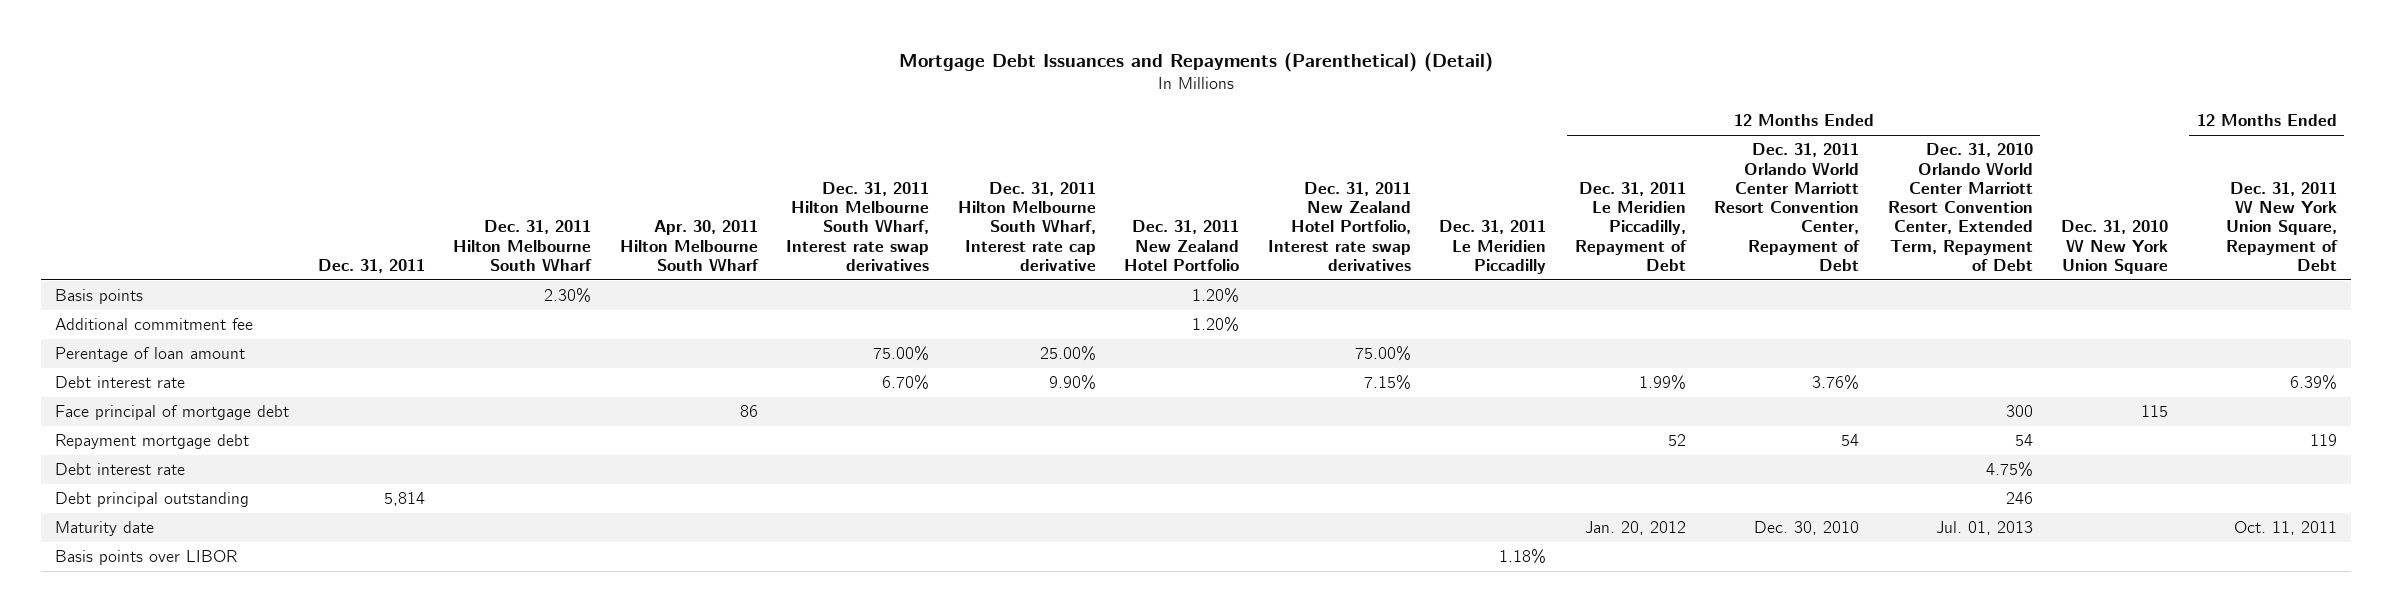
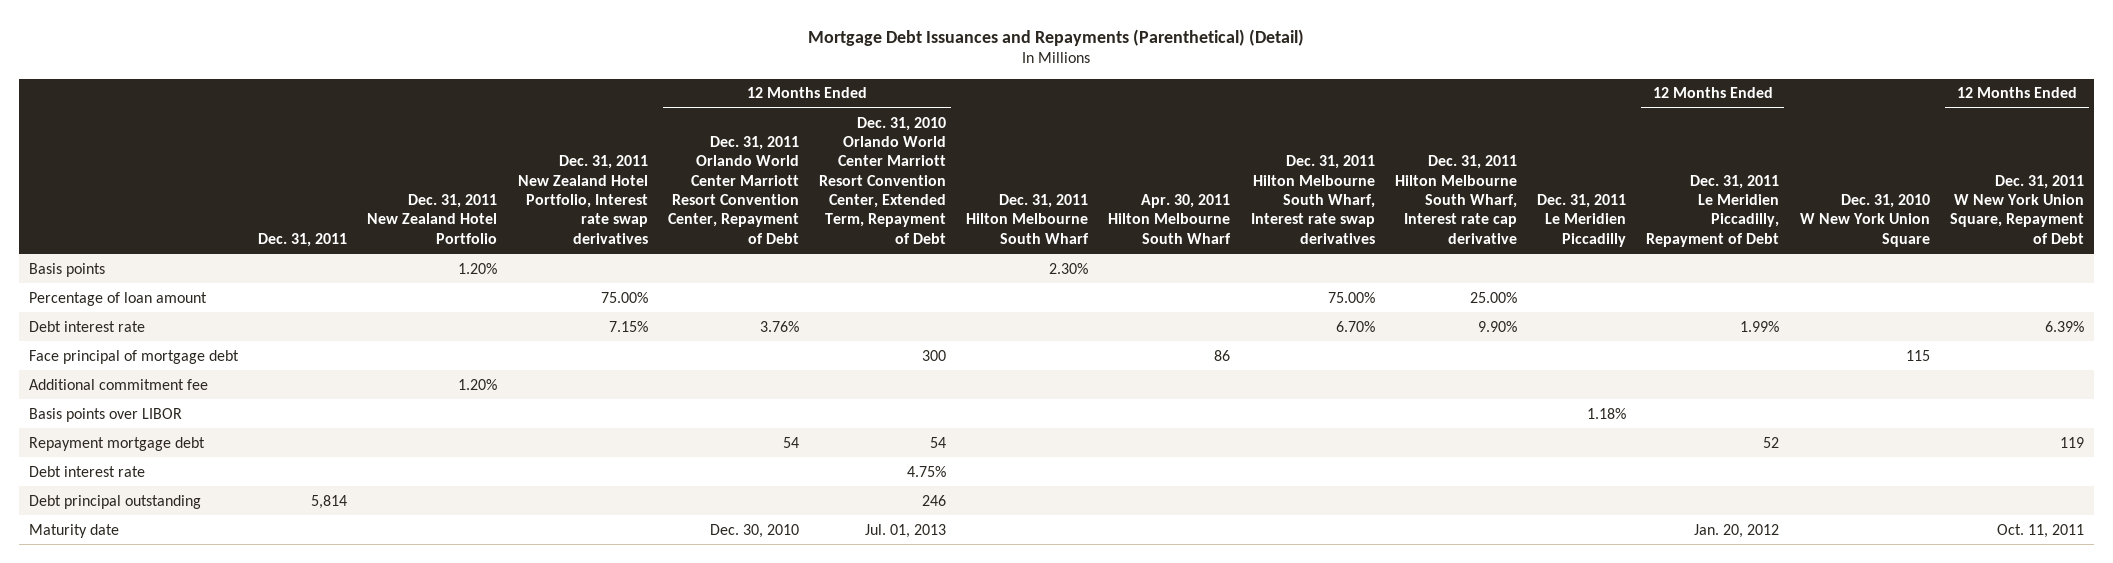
[55,347,246,363] Perentage of loan amount -> [28,291,207,306] Percentage of loan amount
[55,318,254,331] Additional commitment fee -> [28,378,208,390] Additional commitment fee
[55,550,238,566] Basis points over LIBOR -> [28,407,182,422] Basis points over LIBOR

